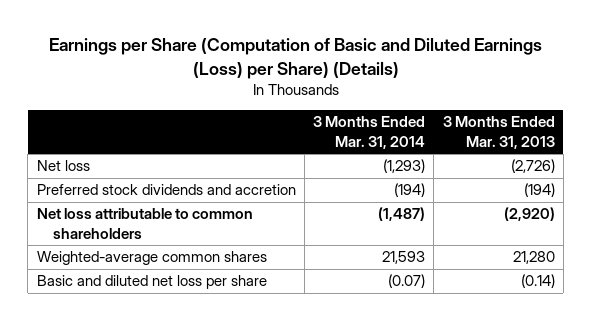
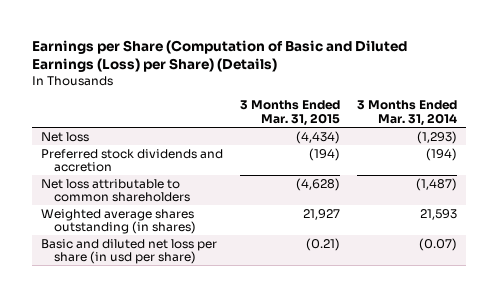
[442,116,555,149] 3 Months Ended Mar. 31, 2013 -> none
none -> [240,100,341,127] 3 Months Ended Mar. 31, 2015
[36,251,267,266] Weighted-average common shares -> [41,208,197,235] Weighted average shares outstanding (in shares)
[36,275,267,290] Basic and diluted net loss per share -> [41,238,218,265] Basic and diluted net loss per share (in usd per share)

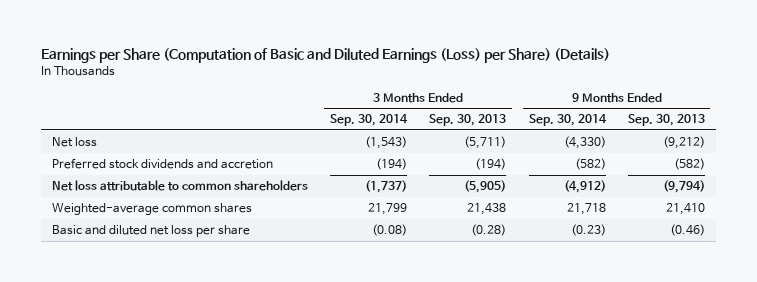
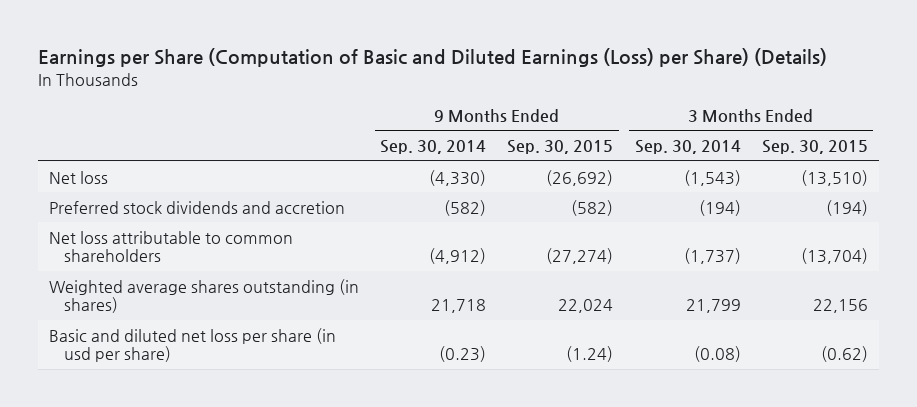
[429,114,507,127] Sep. 30, 2013 -> none
[627,114,705,127] Sep. 30, 2013 -> none
none -> [507,140,614,155] Sep. 30, 2015
none -> [761,140,868,155] Sep. 30, 2015
[51,203,252,216] Weighted-average common shares -> [48,278,359,314] Weighted average shares outstanding (in shares)
[51,225,250,238] Basic and diluted net loss per share -> [48,327,336,363] Basic and diluted net loss per share (in usd per share)

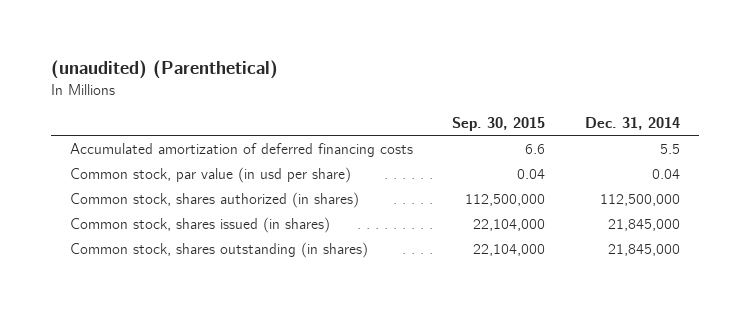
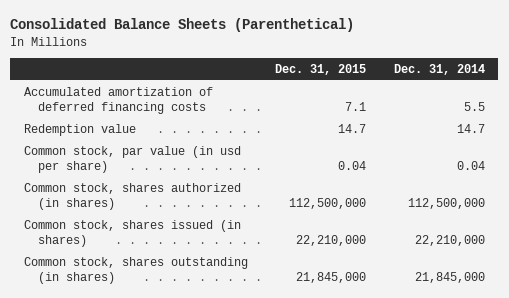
[50,60,278,80] (unaudited) (Parenthetical) -> [10,18,355,33] Consolidated Balance Sheets (Parenthetical)
[452,116,546,131] Sep. 30, 2015 -> none
none -> [275,63,367,75] Dec. 31, 2015
none -> [23,124,136,137] Redemption value
[607,218,680,231] 21,845,000 -> [414,235,485,247] 22,210,000

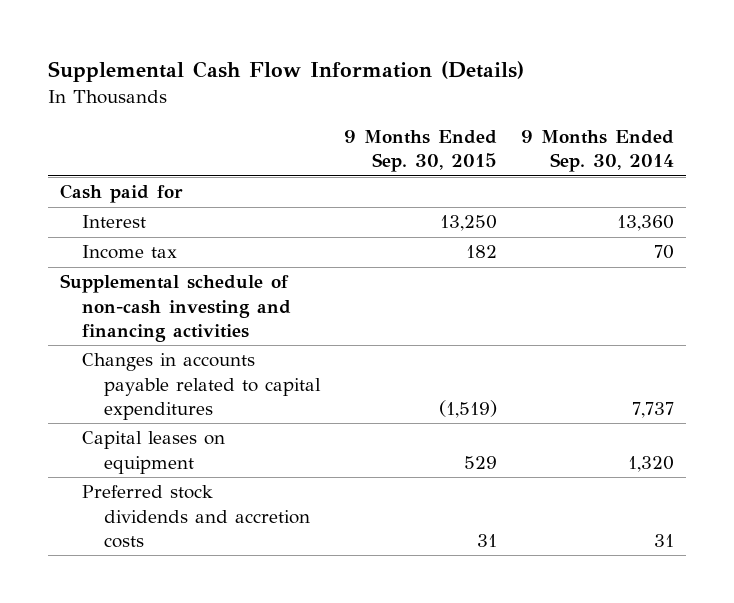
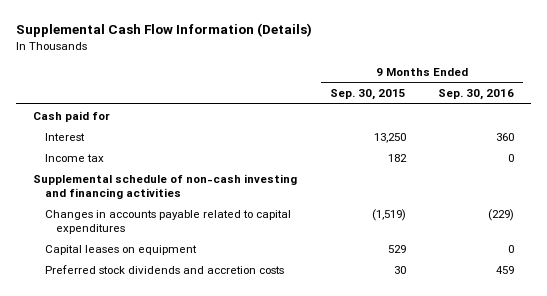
[521,129,675,173] 9 Months Ended Sep. 30, 2014 -> none
none -> [438,89,515,101] Sep. 30, 2016
[477,533,498,547] 31 -> [393,265,406,274] 30

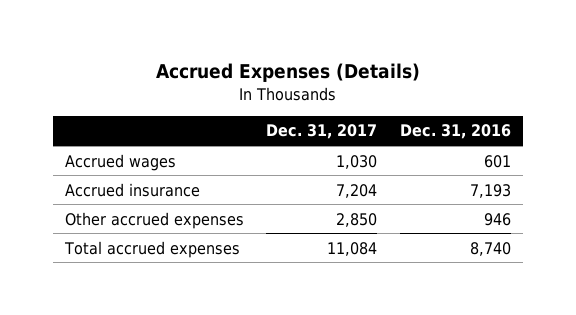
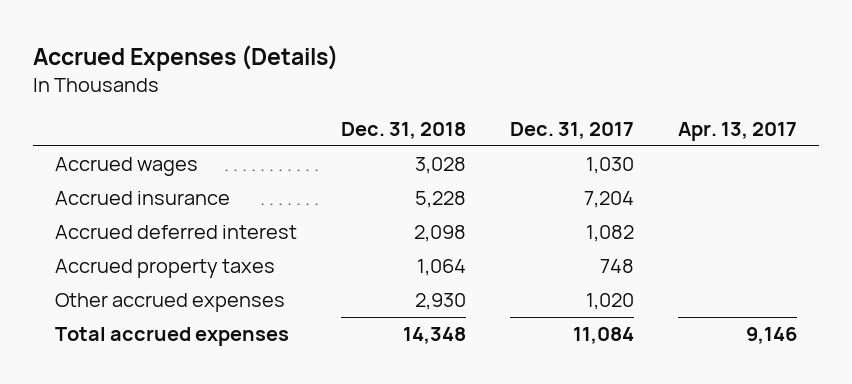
[400,124,512,140] Dec. 31, 2016 -> none
none -> [341,122,467,140] Dec. 31, 2018
none -> [678,122,798,142] Apr. 13, 2017
none -> [55,225,298,240] Accrued deferred interest
none -> [55,259,276,279] Accrued property taxes
[336,212,378,227] 2,850 -> [586,293,635,311] 1,020

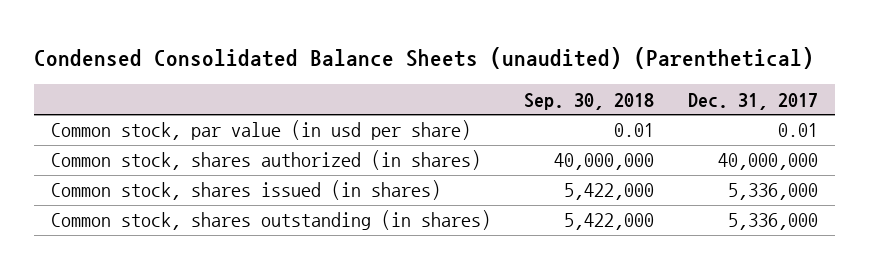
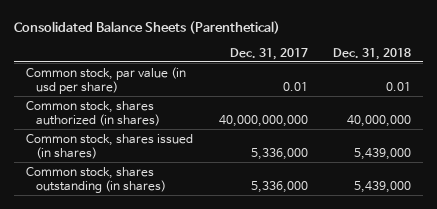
[34,46,815,69] Condensed Consolidated Balance Sheets (unaudited) (Parenthetical) -> [13,20,280,34] Consolidated Balance Sheets (Parenthetical)
[524,92,655,110] Sep. 30, 2018 -> none
none -> [332,47,411,60] Dec. 31, 2018
[717,153,818,171] 40,000,000 -> [218,114,308,127] 40,000,000,000

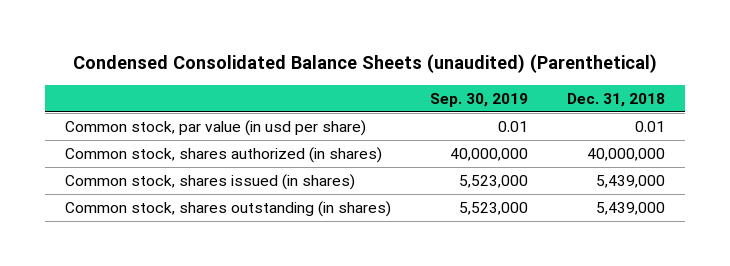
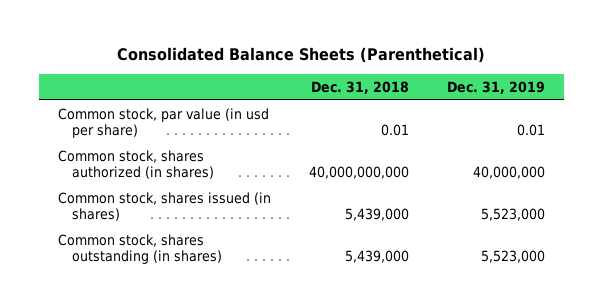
[72,54,657,74] Condensed Consolidated Balance Sheets (unaudited) (Parenthetical) -> [117,46,486,63] Consolidated Balance Sheets (Parenthetical)
[429,93,528,108] Sep. 30, 2019 -> none
none -> [446,80,545,94] Dec. 31, 2019
[587,148,666,162] 40,000,000 -> [308,165,409,179] 40,000,000,000

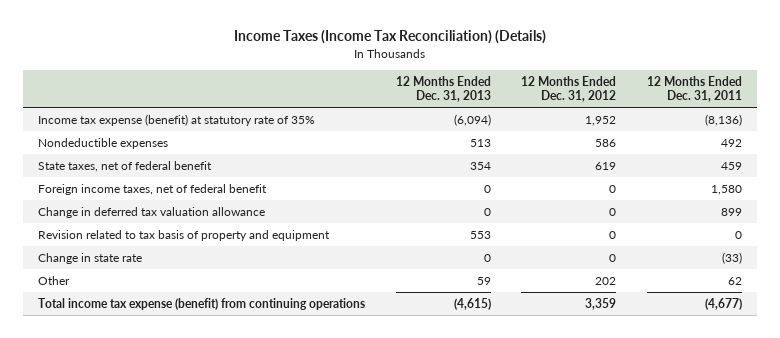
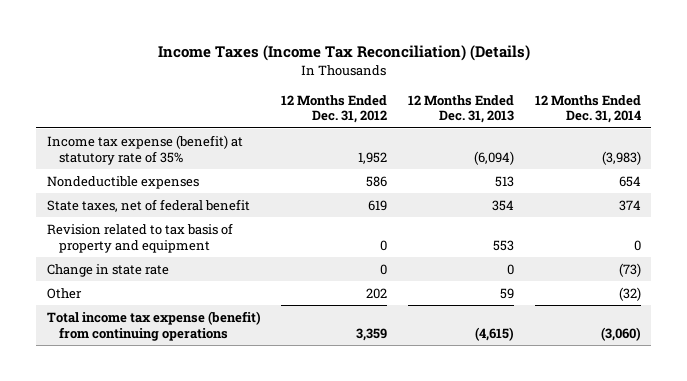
[647,76,743,103] 12 Months Ended Dec. 31, 2011 -> none
none -> [534,94,641,124] 12 Months Ended Dec. 31, 2014
[37,183,267,195] Foreign income taxes, net of federal benefit -> none
[37,206,265,218] Change in deferred tax valuation allowance -> none

